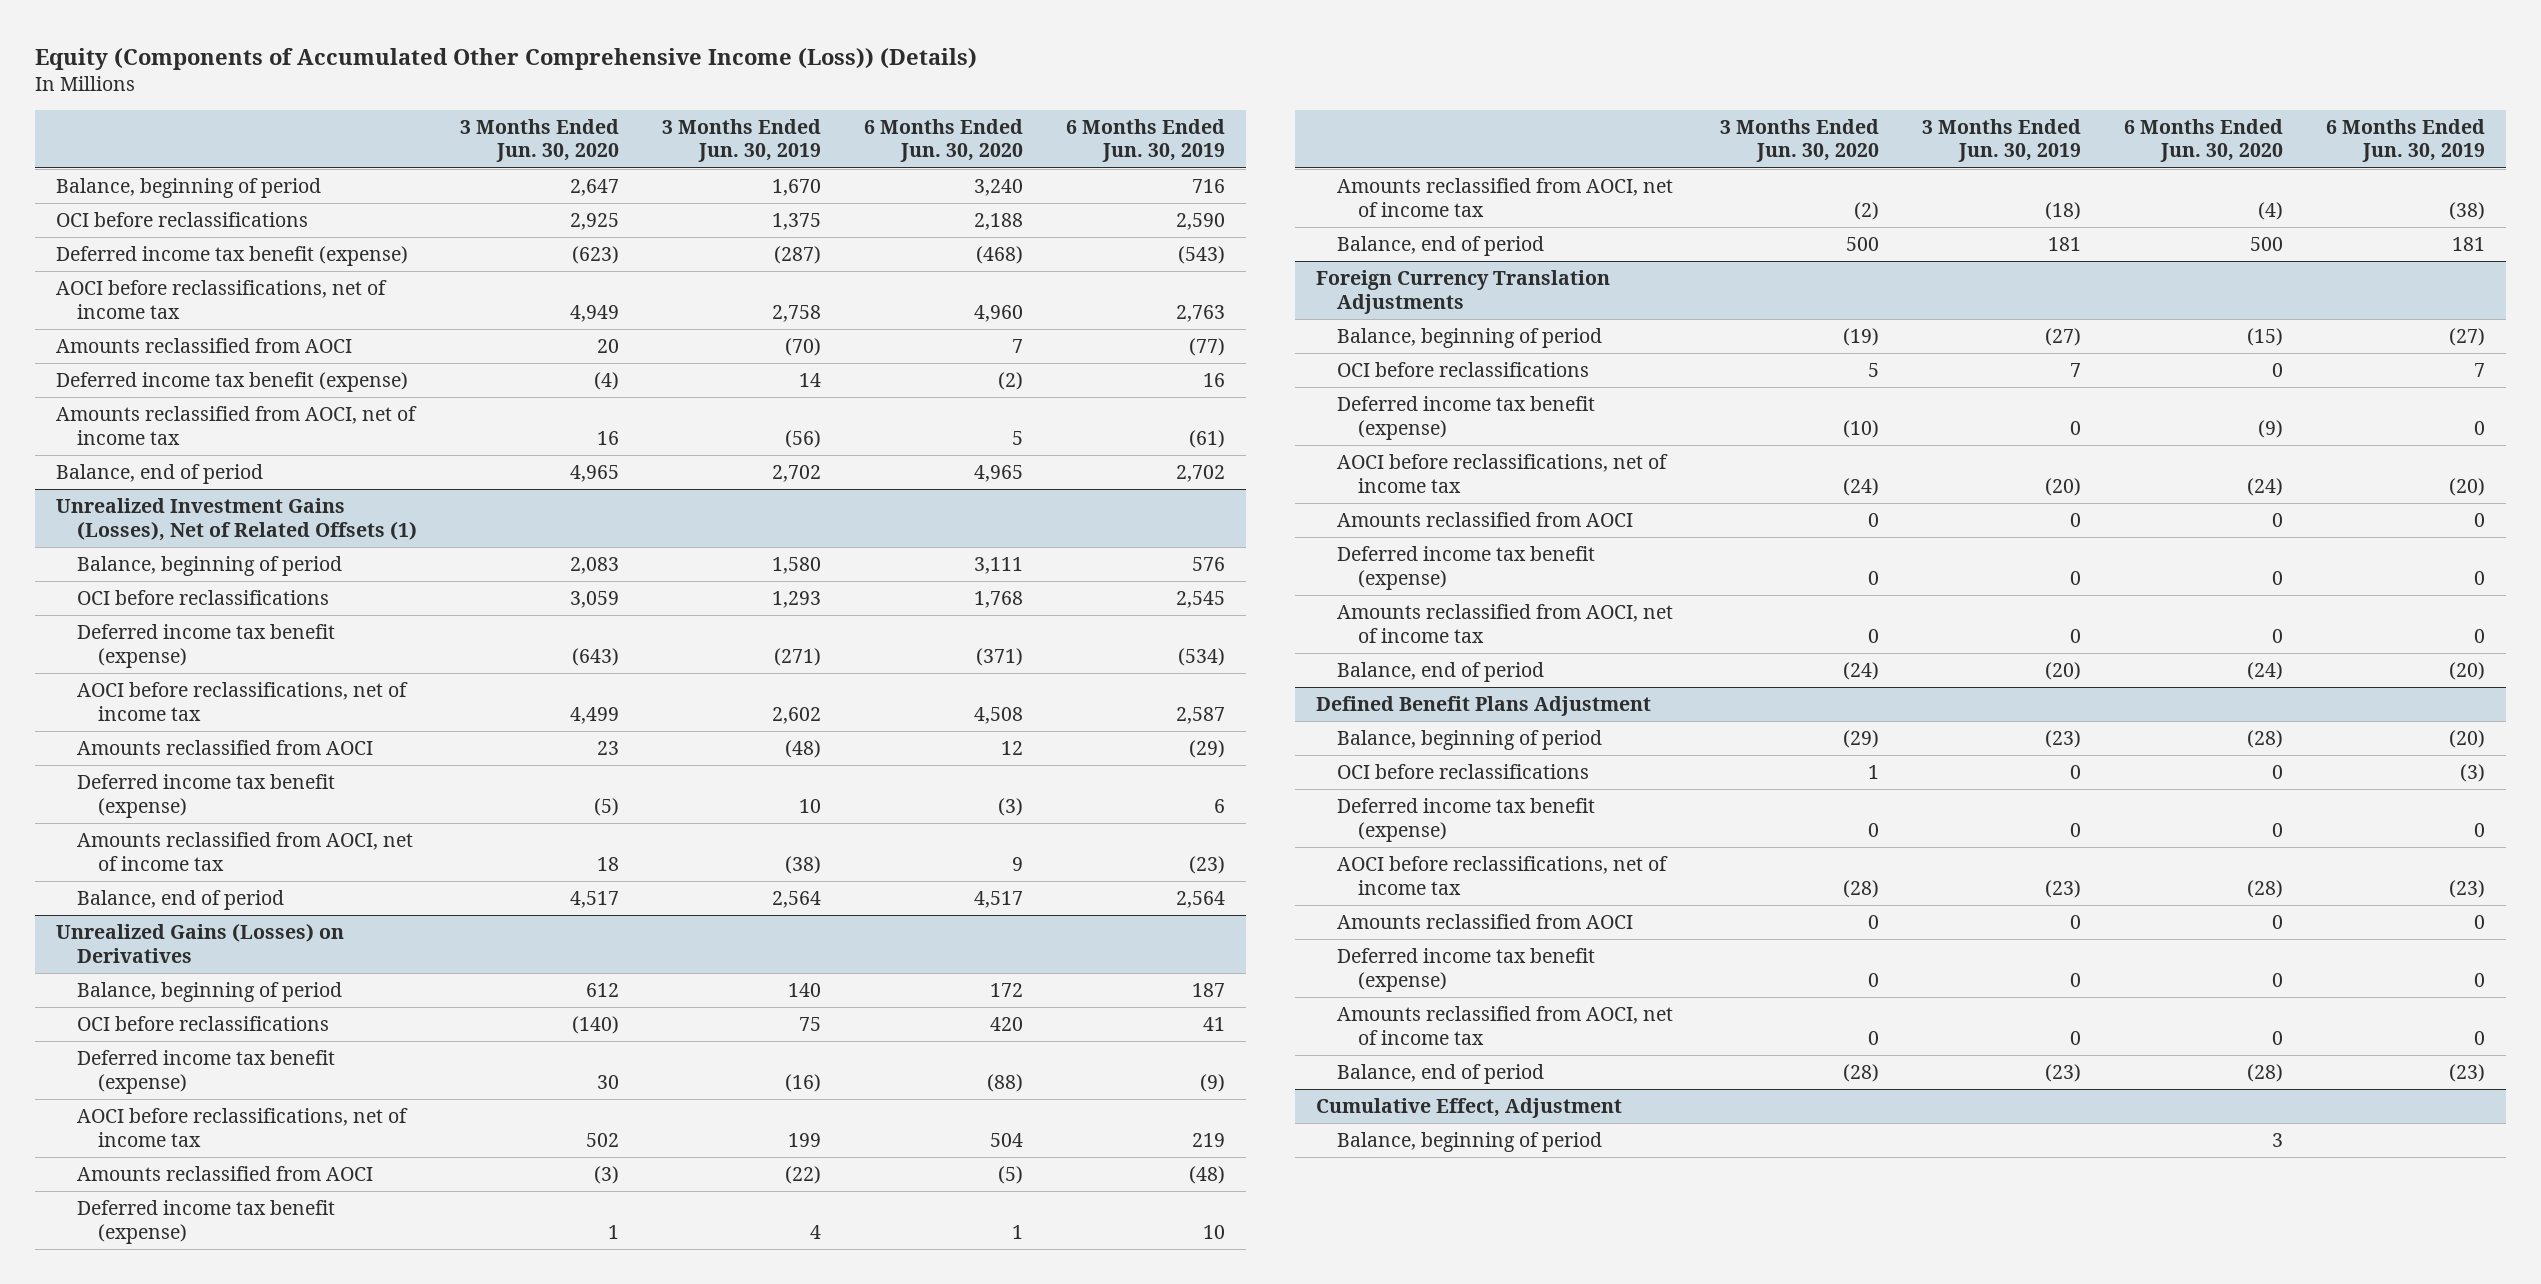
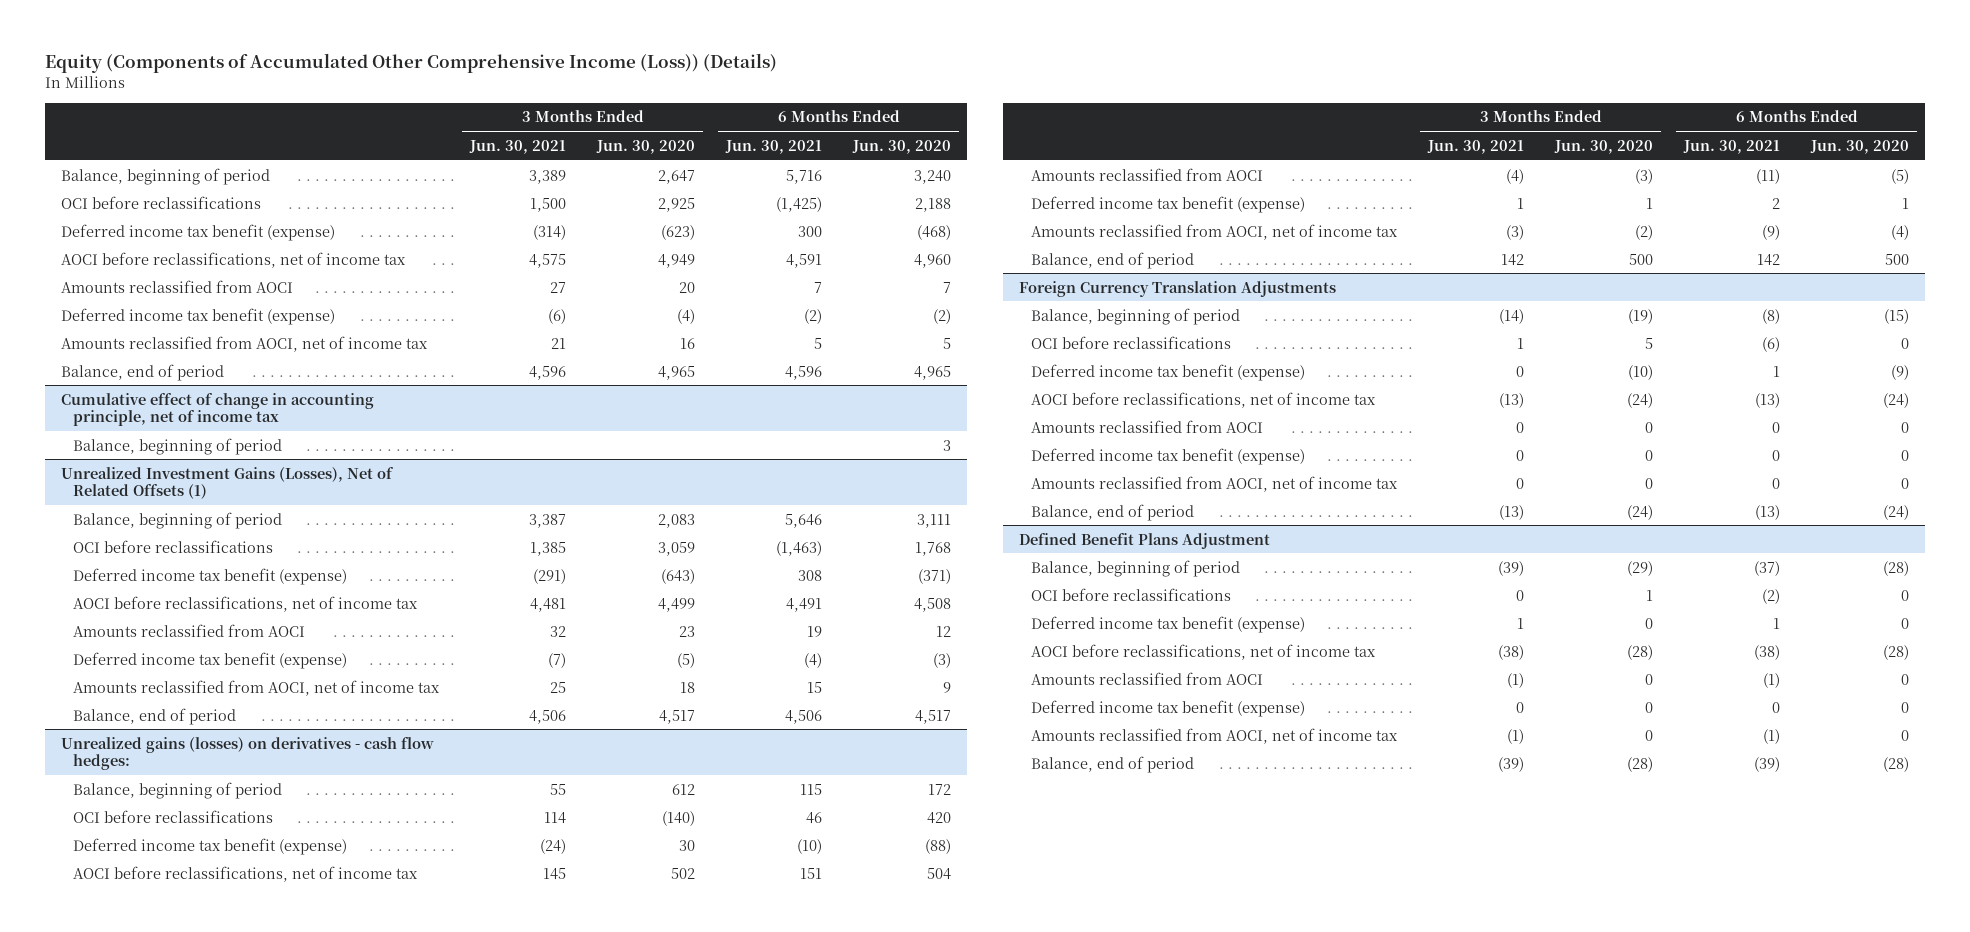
[662,119,822,163] 3 Months Ended Jun. 30, 2019 -> none
[1065,119,1225,163] 6 Months Ended Jun. 30, 2019 -> none
none -> [469,139,567,154] Jun. 30, 2021
none -> [725,139,823,154] Jun. 30, 2021
none -> [60,392,374,426] Cumulative effect of change in accounting principle, net of income tax
none -> [73,437,283,455] Balance, beginning of period
[56,923,345,963] Unrealized Gains (Losses) on Derivatives -> [60,736,434,770] Unrealized gains (losses) on derivatives - cash flow hedges:
[1316,1098,1623,1119] Cumulative Effect, Adjustment -> none
[1337,1132,1603,1153] Balance, beginning of period -> none

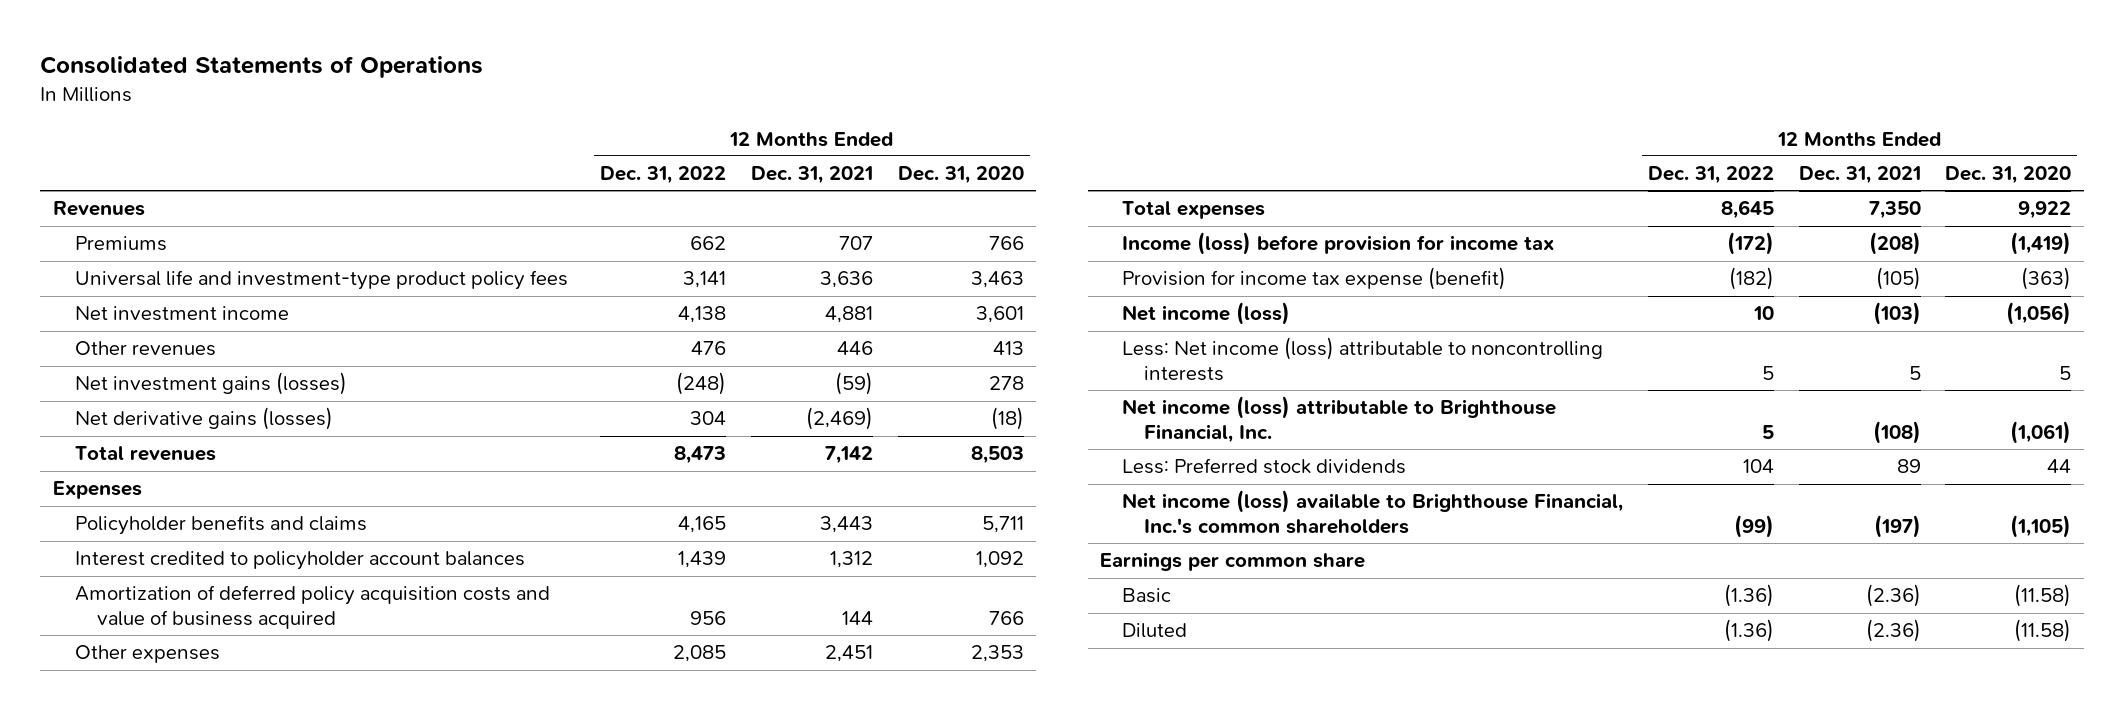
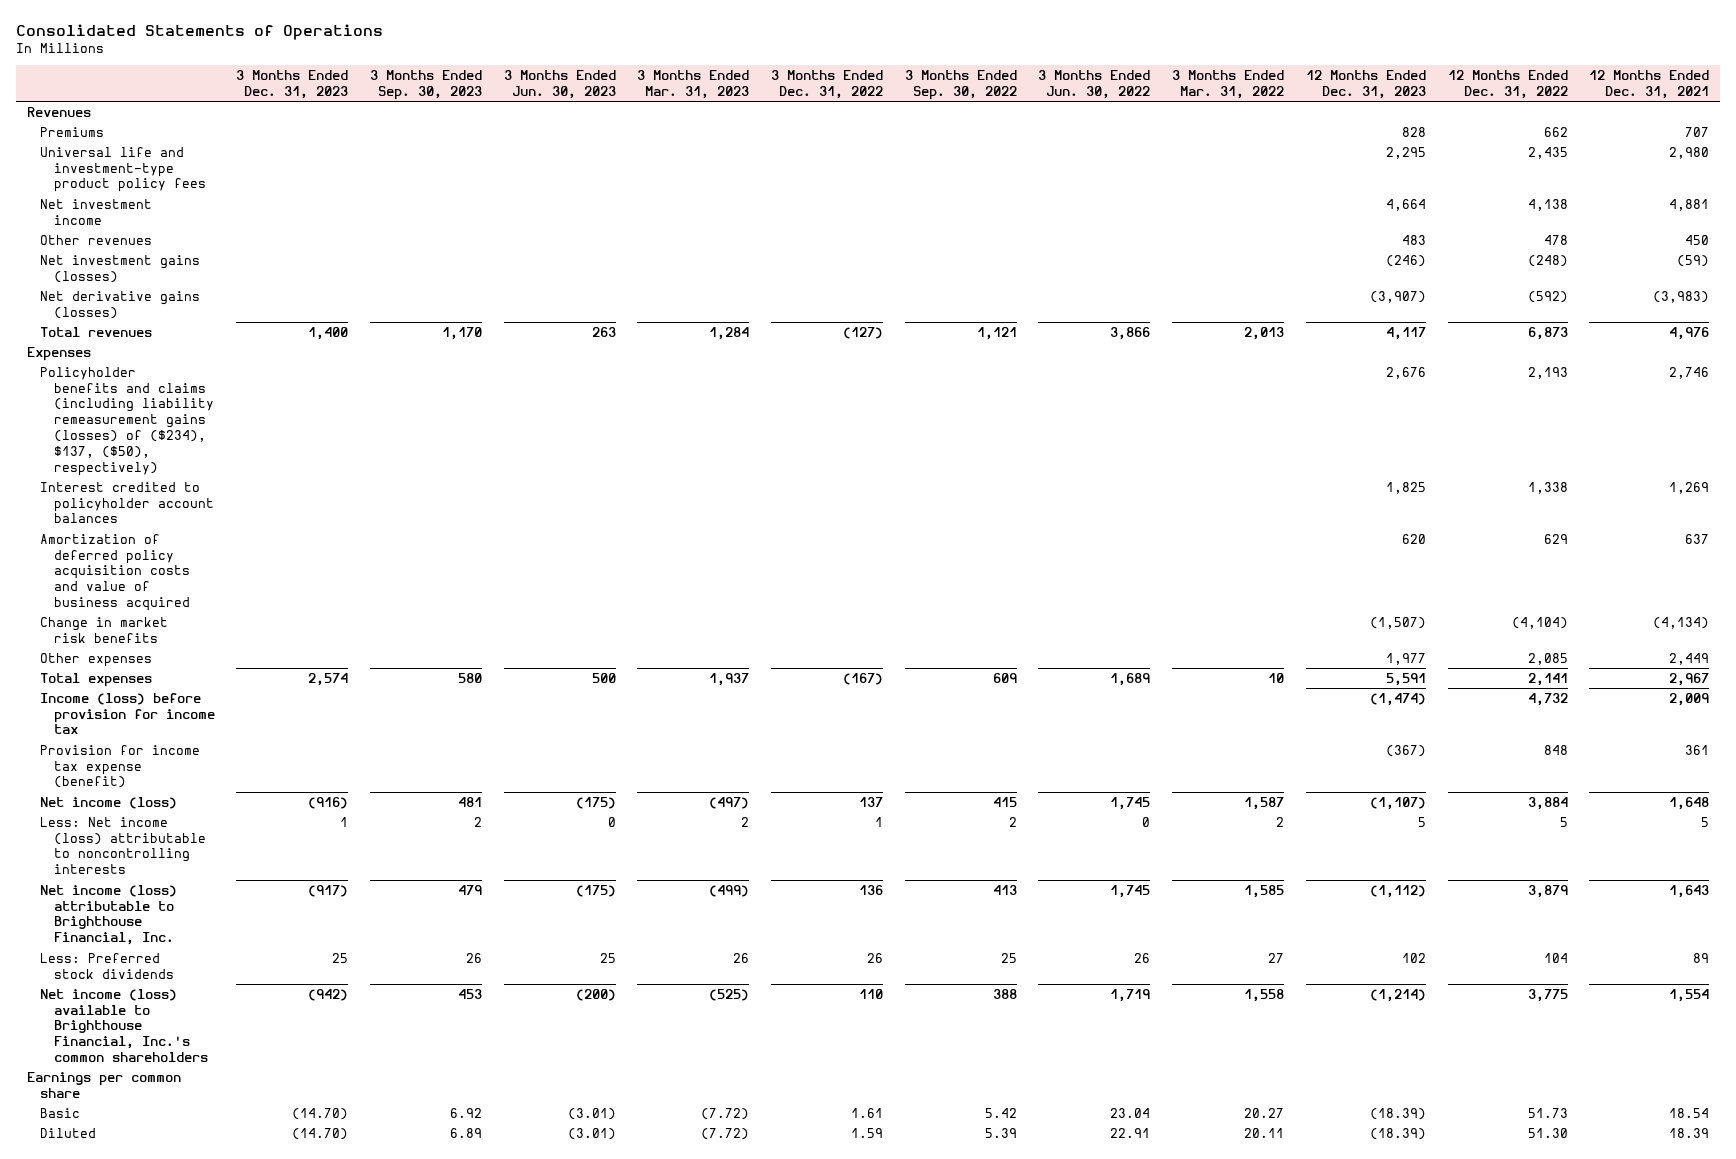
[897,166,1024,185] Dec. 31, 2020 -> none
none -> [236,70,349,100] 3 Months Ended Dec. 31, 2023
none -> [369,70,482,101] 3 Months Ended Sep. 30, 2023
none -> [503,70,616,100] 3 Months Ended Jun. 30, 2023
none -> [637,70,750,100] 3 Months Ended Mar. 31, 2023
none -> [771,70,884,100] 3 Months Ended Dec. 31, 2022
none -> [904,70,1017,101] 3 Months Ended Sep. 30, 2022
none -> [1038,70,1151,100] 3 Months Ended Jun. 30, 2022
none -> [1172,70,1285,100] 3 Months Ended Mar. 31, 2022
none -> [1305,70,1426,100] 12 Months Ended Dec. 31, 2023
[683,271,727,289] 3,141 -> [1527,146,1568,159] 2,435
[820,271,874,289] 3,636 -> [1669,146,1710,159] 2,980
[691,341,727,356] 476 -> [1543,234,1568,245] 478
[837,341,874,356] 446 -> [1685,234,1710,245] 450
[690,411,727,426] 304 -> [1527,290,1568,303] (592)
[806,407,874,431] (2,469) -> [1653,290,1710,303] (3,983)
[674,446,727,465] 8,473 -> [1527,326,1568,340] 6,873
[825,446,874,465] 7,142 -> [1669,326,1710,340] 4,976
[74,515,367,536] Policyholder benefits and claims -> [40,366,214,476] Policyholder benefits and claims (including liability remeasurement gains (losses) of ($234), $137, ($50), respectively)
[678,516,727,534] 4,165 -> [1527,366,1568,379] 2,193
[820,516,874,534] 3,443 -> [1669,366,1710,379] 2,746
[678,551,727,569] 1,439 -> [1527,481,1568,494] 1,338
[830,551,874,569] 1,312 -> [1669,481,1710,494] 1,269
[690,610,727,625] 956 -> [1543,533,1568,544] 629
[842,610,874,625] 144 -> [1685,533,1710,544] 637
none -> [40,616,169,643] Change in market risk benefits
[825,645,874,663] 2,451 -> [1669,652,1710,665] 2,449
[1720,200,1774,220] 8,645 -> [1527,672,1568,686] 2,141
[1868,201,1921,220] 7,350 -> [1669,672,1710,686] 2,967
[1726,232,1774,256] (172) -> [1527,692,1568,706] 4,732
[1868,232,1921,256] (208) -> [1669,692,1710,706] 2,009
[1728,267,1774,291] (182) -> [1543,744,1568,755] 848
[1875,267,1921,291] (105) -> [1685,744,1710,755] 361
[1752,306,1774,321] 10 -> [1527,796,1568,810] 3,884
[1872,302,1921,326] (103) -> [1669,796,1710,810] 1,648
[1761,424,1774,439] 5 -> [1527,884,1568,898] 3,879
[1872,420,1921,444] (108) -> [1669,884,1710,898] 1,643
[1733,514,1774,538] (99) -> [1527,988,1568,1002] 3,775
[1873,514,1921,538] (197) -> [1669,988,1710,1002] 1,554
[1723,584,1774,608] (1.36) -> [1527,1107,1568,1118] 51.73
[1865,584,1921,608] (2.36) -> [1669,1107,1710,1118] 18.54
[1723,619,1774,643] (1.36) -> [1527,1127,1568,1138] 51.30
[1865,619,1921,643] (2.36) -> [1669,1127,1710,1138] 18.39

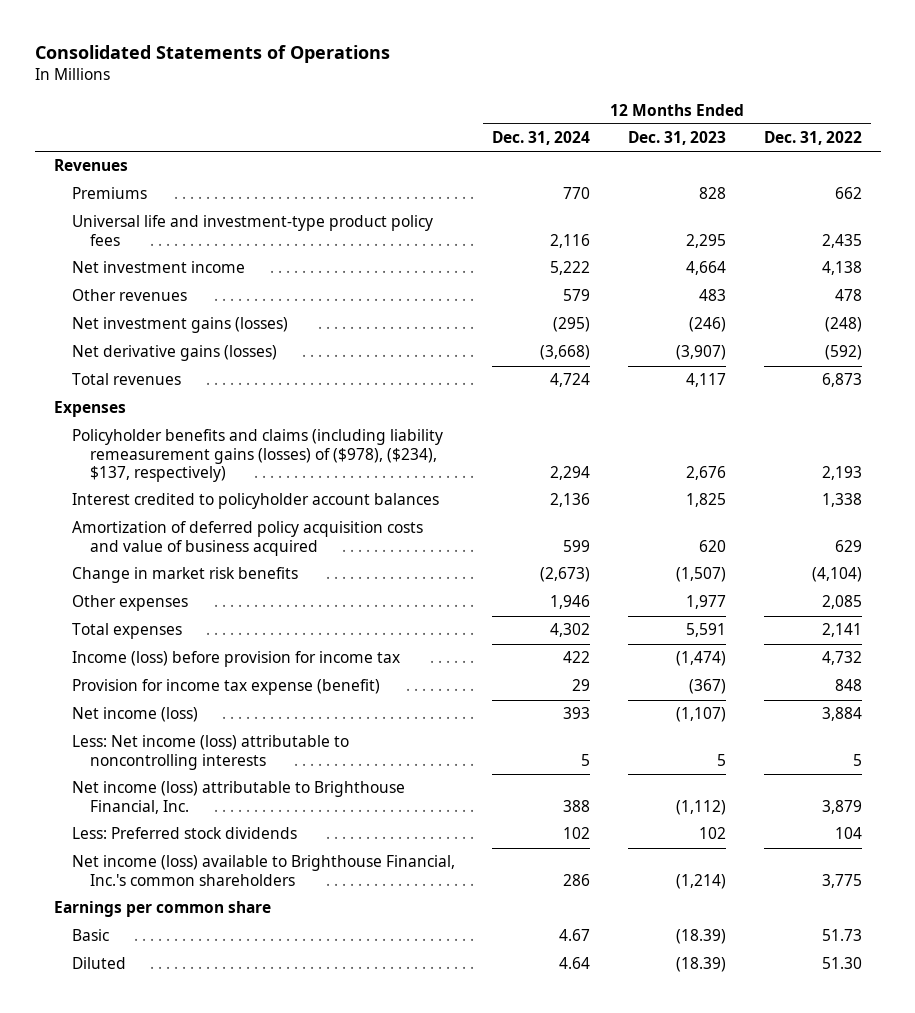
[236,70,349,100] 3 Months Ended Dec. 31, 2023 -> none
[369,70,482,101] 3 Months Ended Sep. 30, 2023 -> none
[503,70,616,100] 3 Months Ended Jun. 30, 2023 -> none
[637,70,750,100] 3 Months Ended Mar. 31, 2023 -> none
[771,70,884,100] 3 Months Ended Dec. 31, 2022 -> none
[904,70,1017,101] 3 Months Ended Sep. 30, 2022 -> none
[1038,70,1151,100] 3 Months Ended Jun. 30, 2022 -> none
[1172,70,1285,100] 3 Months Ended Mar. 31, 2022 -> none
[1589,70,1710,100] 12 Months Ended Dec. 31, 2021 -> none
none -> [492,131,591,146] Dec. 31, 2024
[40,366,214,476] Policyholder benefits and claims (including liability remeasurement gains (losses) of ($234), $137, ($50), respectively) -> [71,429,443,482] Policyholder benefits and claims (including liability remeasurement gains (losses) of ($978), ($234), $137, respectively)

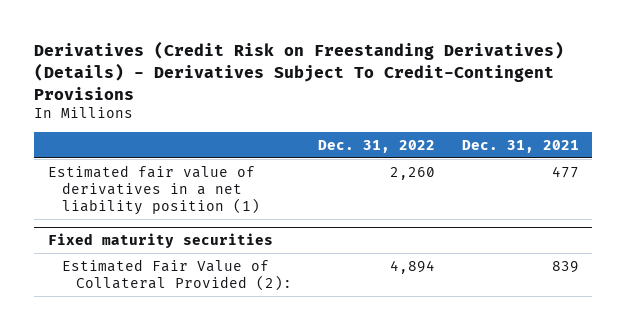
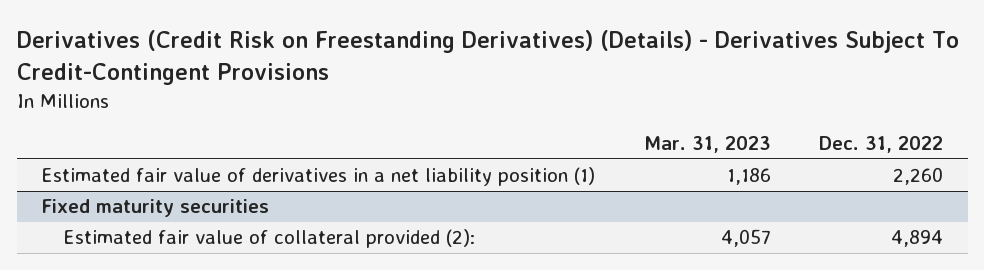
[461,140,579,154] Dec. 31, 2021 -> none
none -> [643,136,771,154] Mar. 31, 2023
[61,258,293,291] Estimated Fair Value of Collateral Provided (2): -> [63,229,476,249] Estimated fair value of collateral provided (2):

